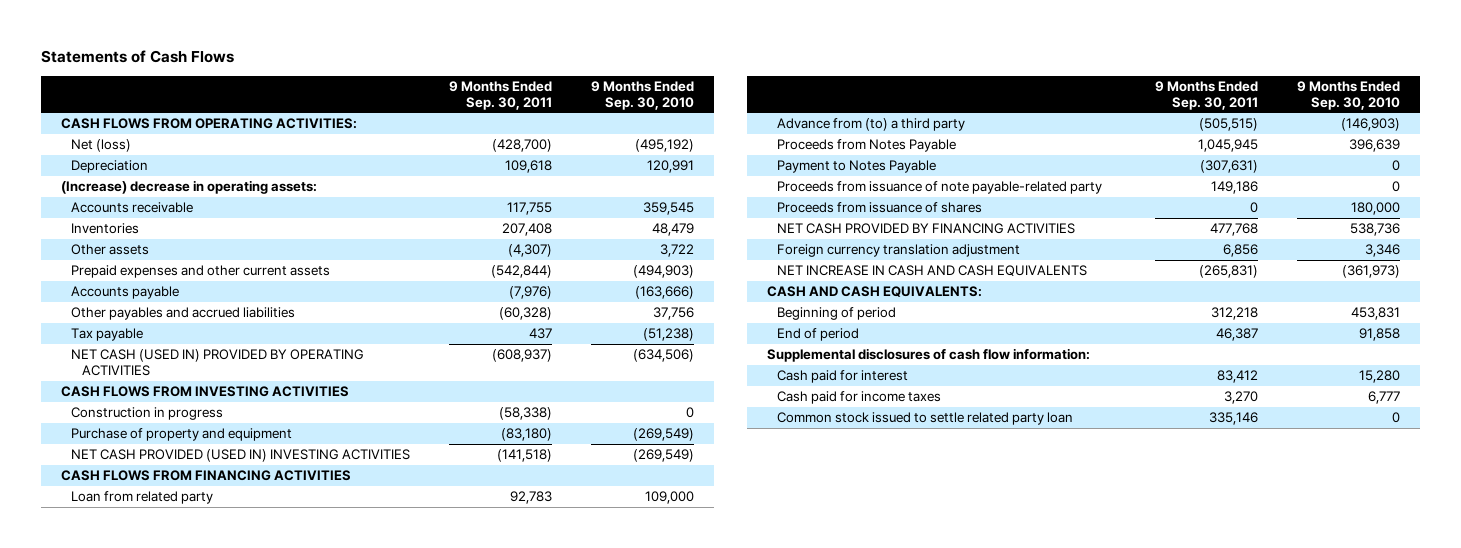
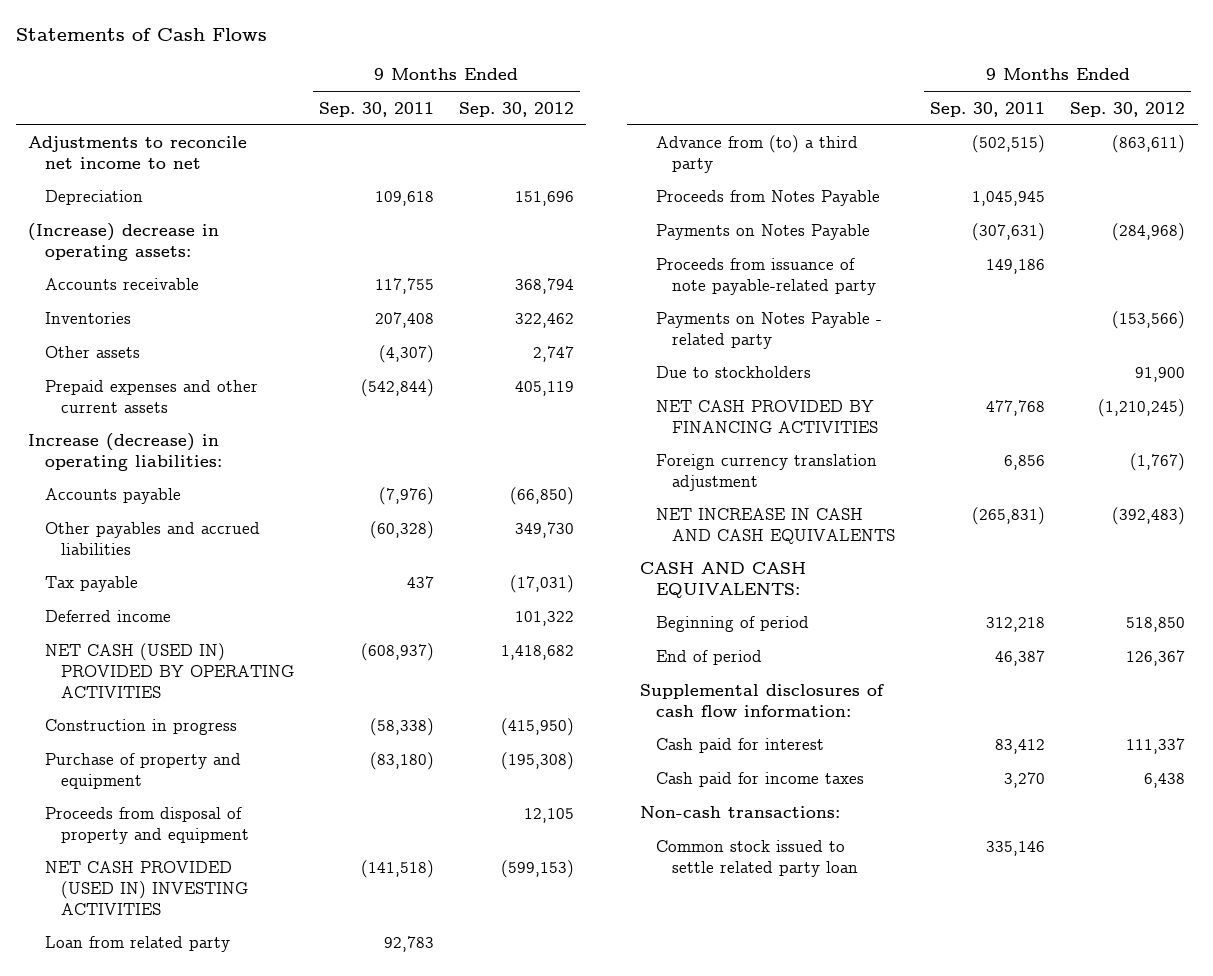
[591,80,695,110] 9 Months Ended Sep. 30, 2010 -> none
none -> [458,101,574,117] Sep. 30, 2012
[60,118,357,130] CASH FLOWS FROM OPERATING ACTIVITIES: -> none
[71,139,132,153] Net (loss) -> none
none -> [28,136,248,170] Adjustments to reconcile net income to net
none -> [28,433,222,472] Increase (decrease) in operating liabilities:
none -> [44,610,171,623] Deferred income
[60,386,349,398] CASH FLOWS FROM INVESTING ACTIVITIES -> none
none -> [44,807,249,845] Proceeds from disposal of property and equipment
[60,470,351,482] CASH FLOWS FROM FINANCING ACTIVITIES -> none
[1199,118,1259,132] (505,515) -> [972,135,1046,154] (502,515)
[777,160,937,174] Payment to Notes Payable -> [655,224,870,241] Payments on Notes Payable
[777,202,983,214] Proceeds from issuance of shares -> none
none -> [655,312,882,350] Payments on Notes Payable - related party
none -> [655,366,811,379] Due to stockholders
none -> [639,806,840,819] Non-cash transactions:

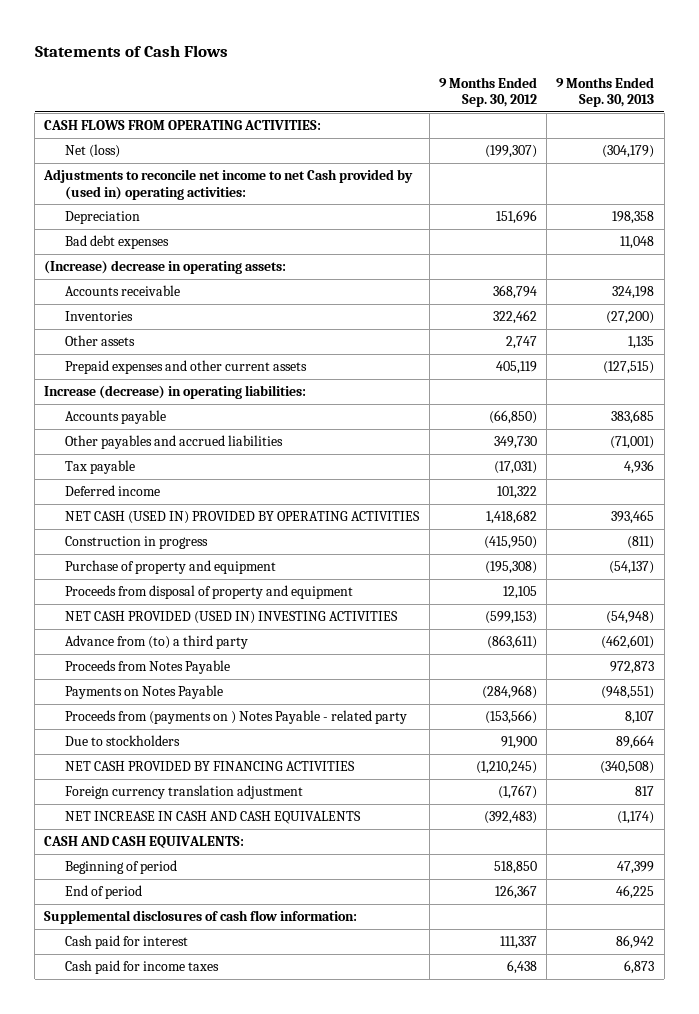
[318,101,434,117] Sep. 30, 2011 -> none
none -> [556,77,655,108] 9 Months Ended Sep. 30, 2013
none -> [44,120,322,131] CASH FLOWS FROM OPERATING ACTIVITIES:
none -> [65,144,121,159] Net (loss)
[28,136,248,170] Adjustments to reconcile net income to net -> [43,169,414,200] Adjustments to reconcile net income to net Cash provided by (used in) operating activities:
none -> [65,235,170,250] Bad debt expenses
[44,936,230,953] Loan from related party -> none
[655,258,877,296] Proceeds from issuance of note payable-related party -> none
[655,312,882,350] Payments on Notes Payable - related party -> [65,710,408,725] Proceeds from (payments on ) Notes Payable - related party
[639,806,840,819] Non-cash transactions: -> none
[655,840,859,878] Common stock issued to settle related party loan -> none

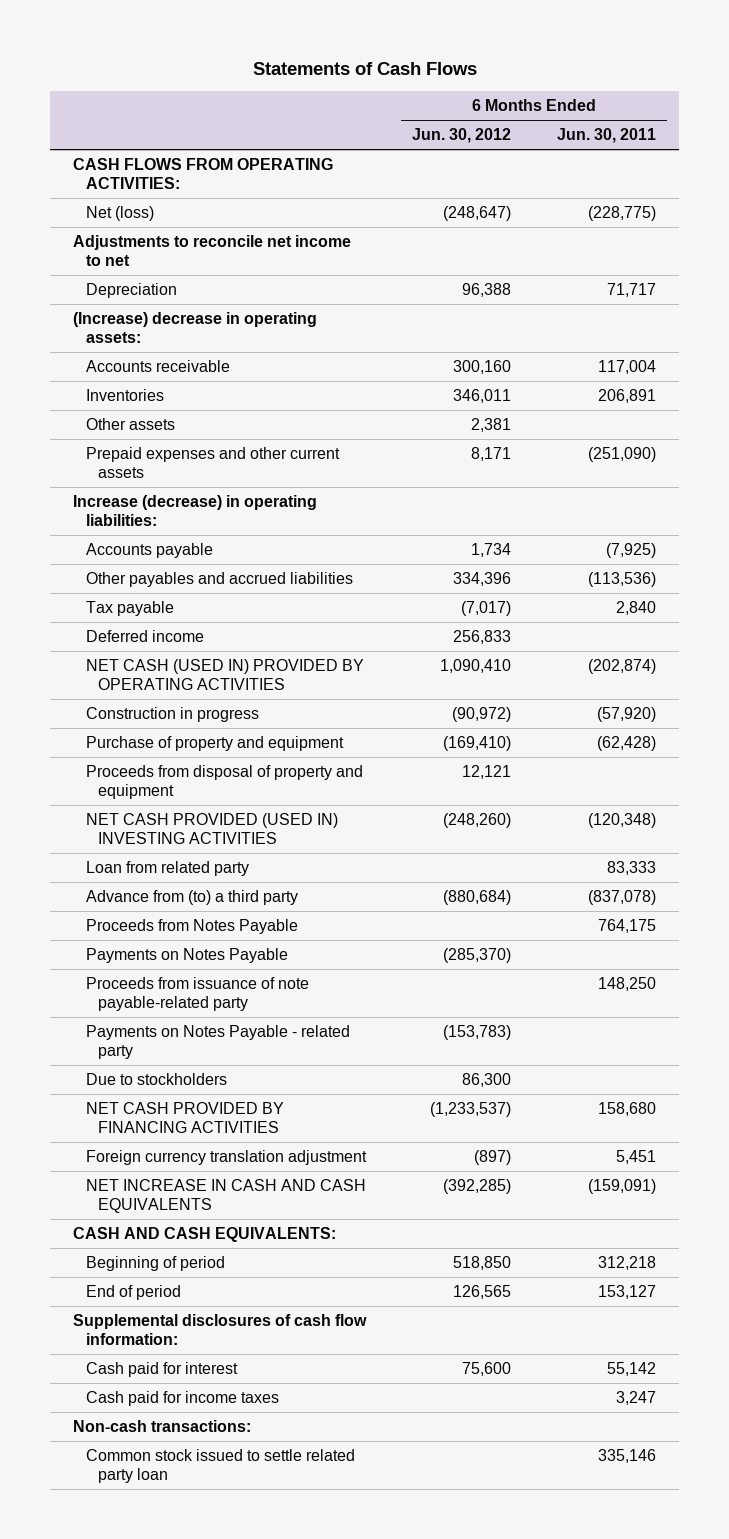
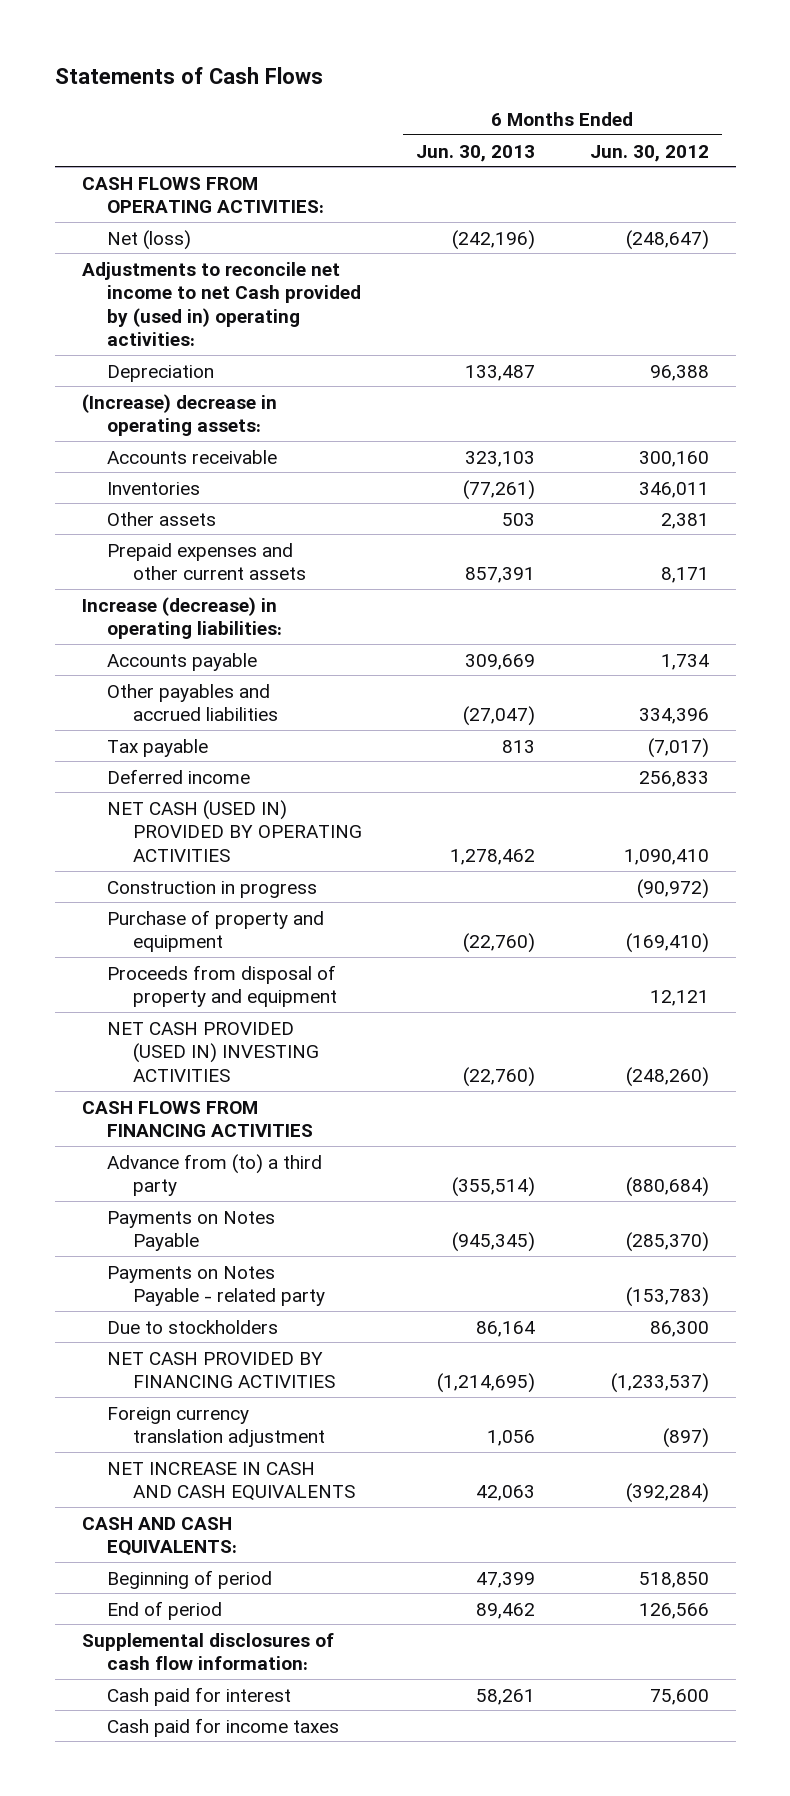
[556,128,656,144] Jun. 30, 2011 -> none
none -> [416,144,536,162] Jun. 30, 2013
[73,235,352,267] Adjustments to reconcile net income to net -> [81,261,362,347] Adjustments to reconcile net income to net Cash provided by (used in) operating activities:
[85,861,249,877] Loan from related party -> none
none -> [81,1100,314,1138] CASH FLOWS FROM FINANCING ACTIVITIES
[85,919,298,935] Proceeds from Notes Payable -> none
[85,977,309,1012] Proceeds from issuance of note payable-related party -> none
[443,1179,512,1195] (392,285) -> [625,1483,709,1504] (392,284)
[453,1285,512,1300] 126,565 -> [638,1602,709,1619] 126,566
[73,1420,252,1433] Non-cash transactions: -> none
[85,1449,355,1484] Common stock issued to settle related party loan -> none

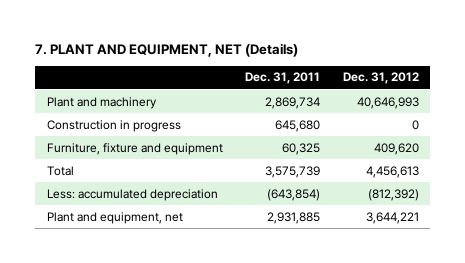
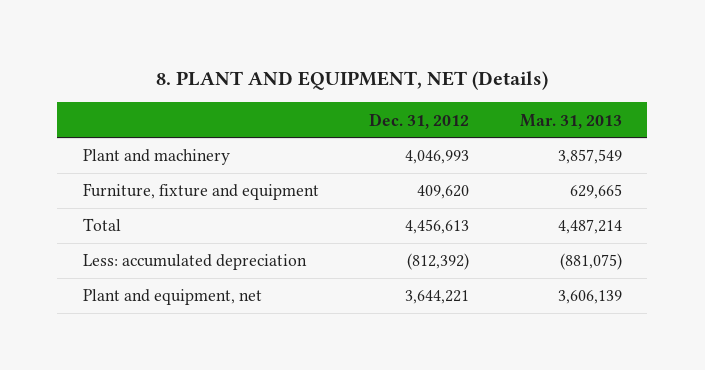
[35,42,299,57] 7. PLANT AND EQUIPMENT, NET (Details) -> [156,70,549,90] 8. PLANT AND EQUIPMENT, NET (Details)
[245,72,321,85] Dec. 31, 2011 -> none
none -> [519,113,622,129] Mar. 31, 2013
[46,119,181,132] Construction in progress -> none
[356,96,419,109] 40,646,993 -> [405,150,470,165] 4,046,993

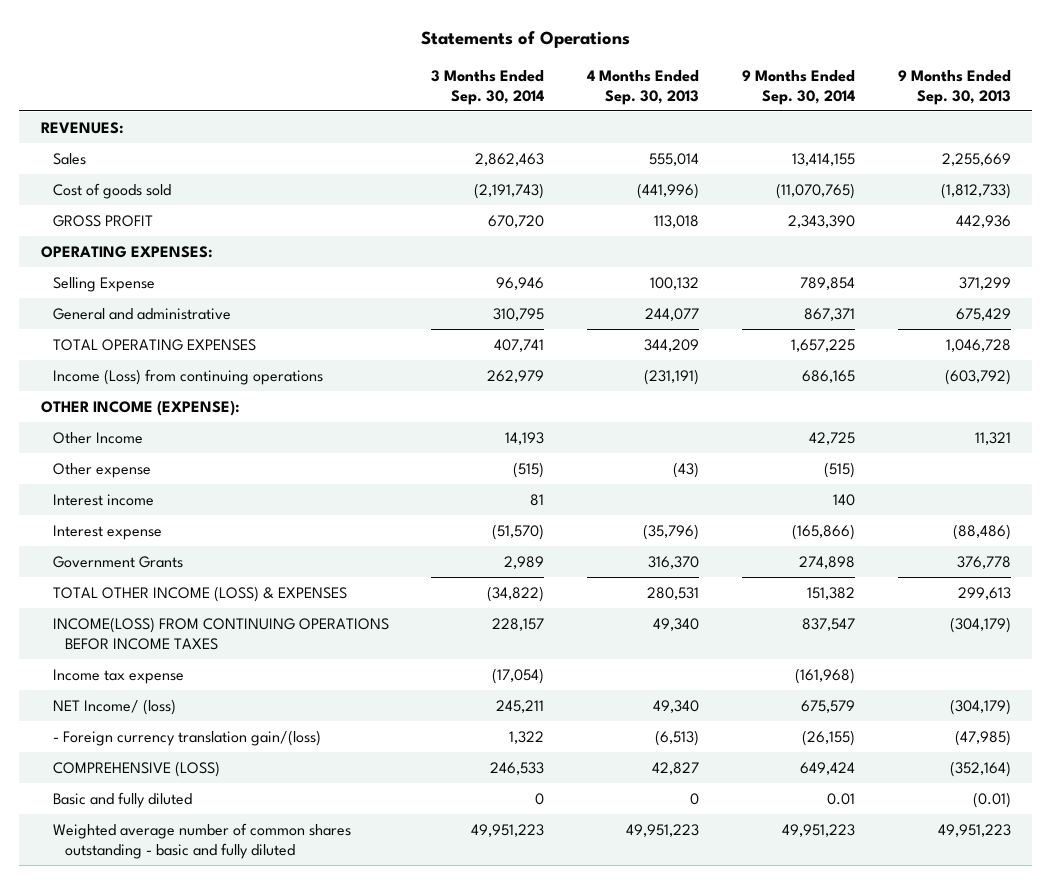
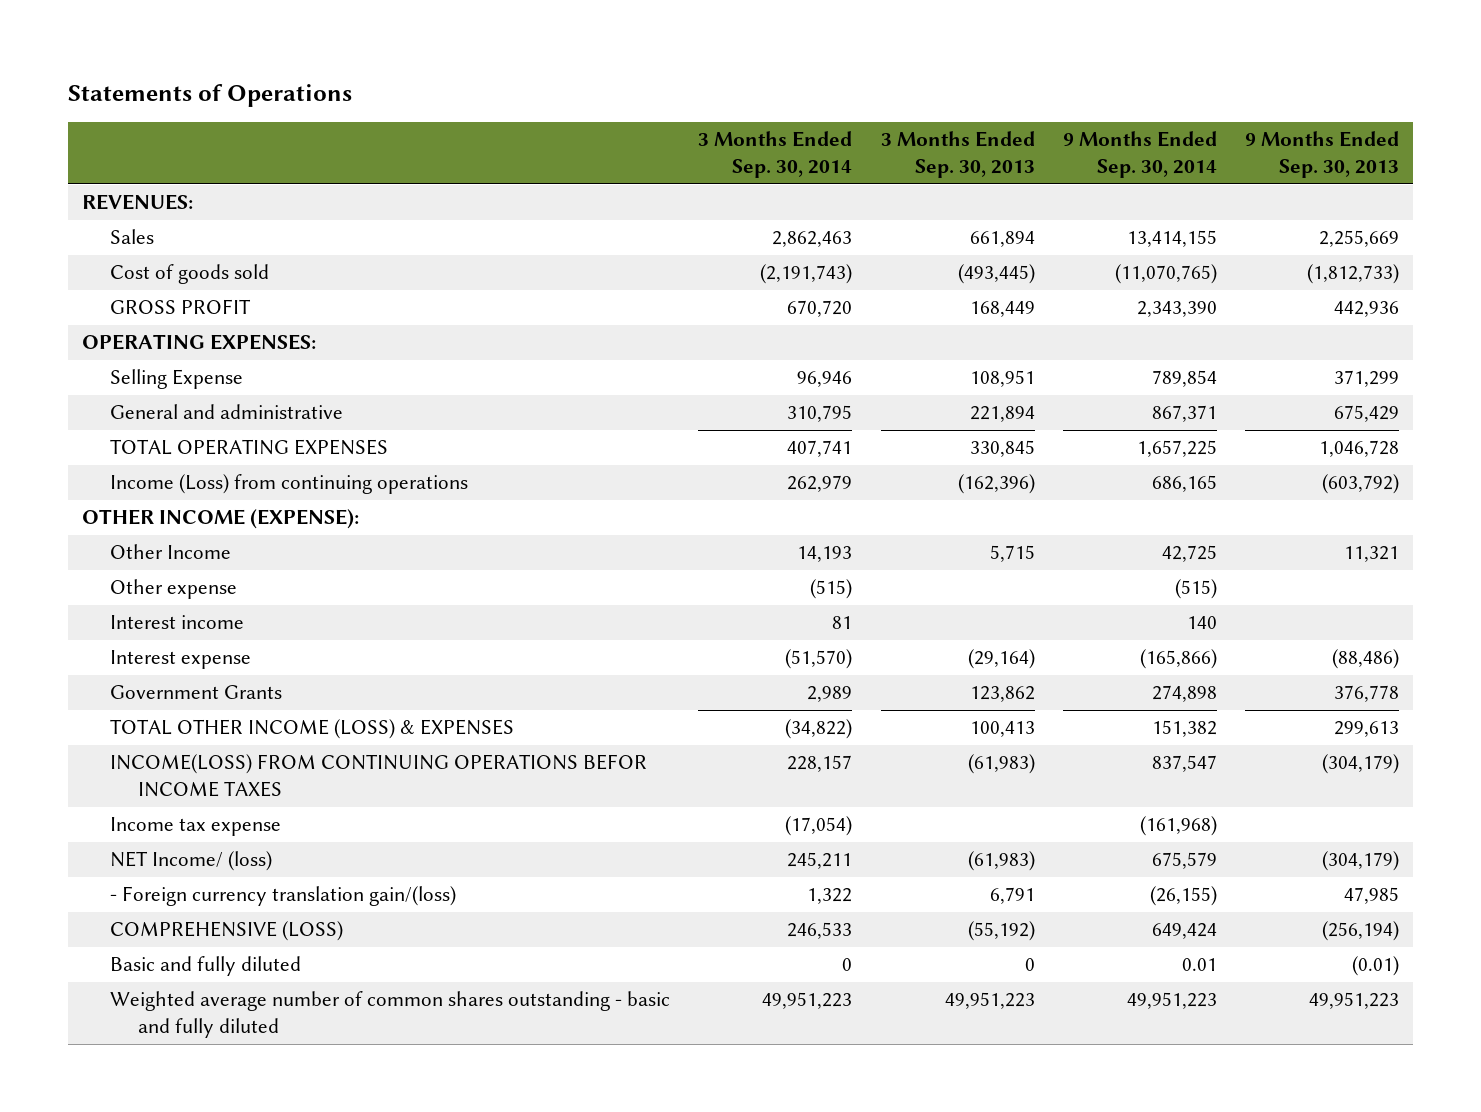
[587,69,700,105] 4 Months Ended Sep. 30, 2013 -> none
none -> [880,131,1035,179] 3 Months Ended Sep. 30, 2013
[954,729,1011,746] (47,985) -> [1344,887,1400,905] 47,985
[949,760,1011,777] (352,164) -> [1322,921,1400,942] (256,194)

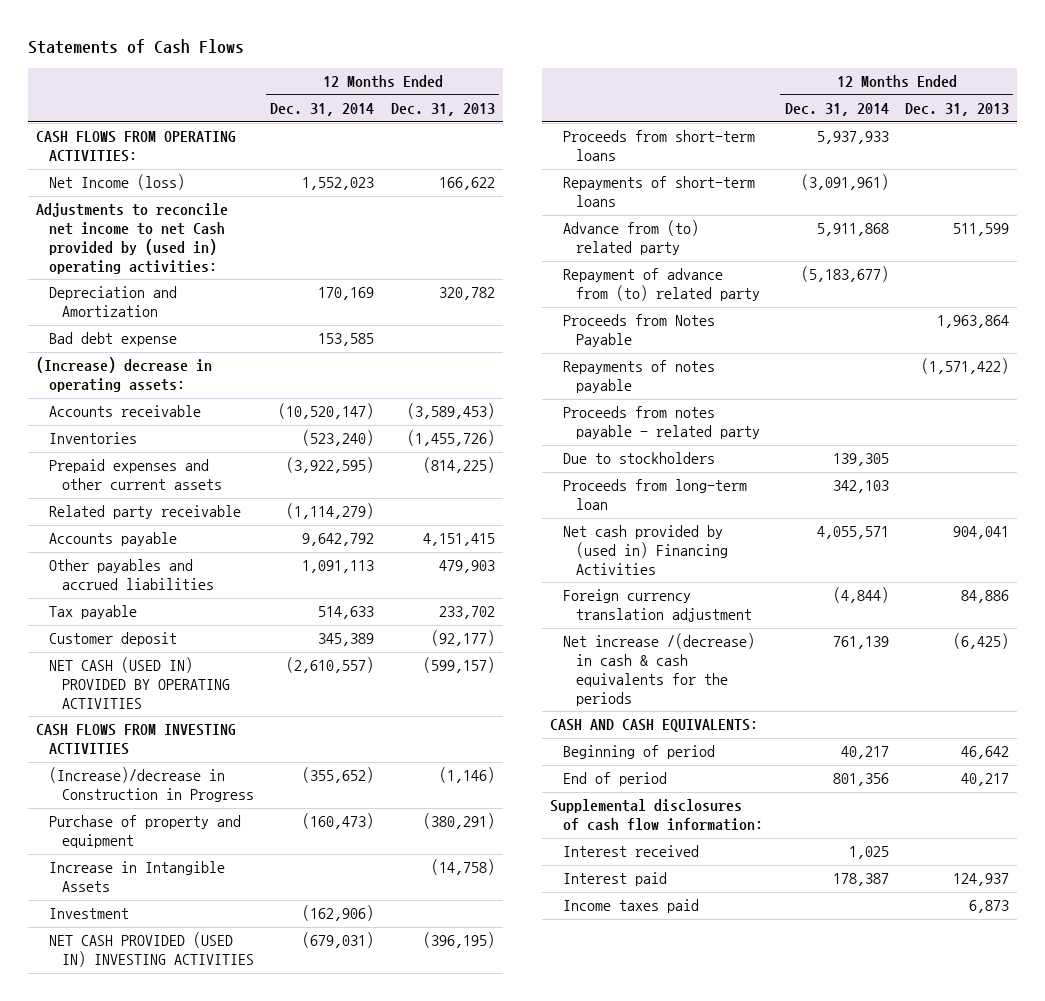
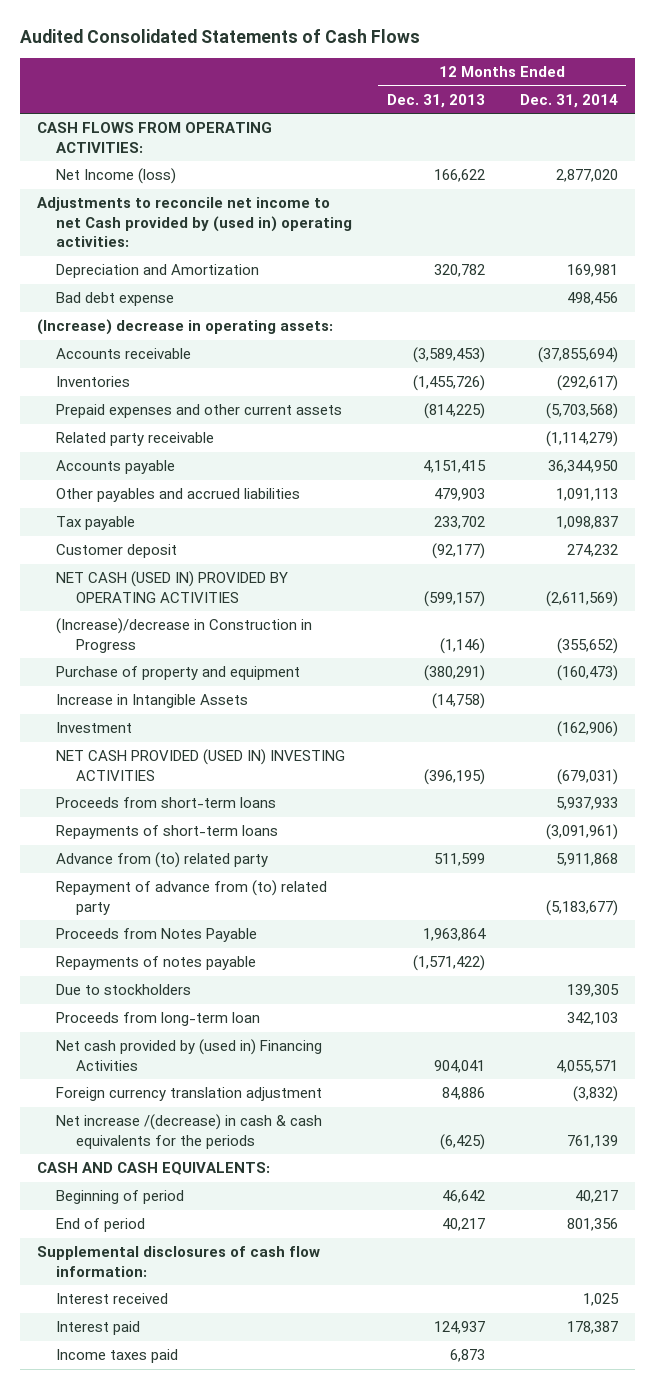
[28,39,245,55] Statements of Cash Flows -> [19,29,420,44] Audited Consolidated Statements of Cash Flows
[302,177,375,191] 1,552,023 -> [555,169,618,183] 2,877,020
[318,287,375,301] 170,169 -> [566,264,618,278] 169,981
[318,333,375,347] 153,585 -> [566,292,618,306] 498,456
[278,403,375,420] (10,520,147) -> [537,347,618,364] (37,855,694)
[302,430,375,447] (523,240) -> [556,375,618,392] (292,617)
[286,457,375,474] (3,922,595) -> [545,403,618,420] (5,703,568)
[302,533,375,547] 9,642,792 -> [547,460,618,474] 36,344,950
[36,724,237,756] CASH FLOWS FROM INVESTING ACTIVITIES -> none
[318,606,375,620] 514,633 -> [555,516,618,530] 1,098,837
[318,633,375,647] 345,389 -> [566,544,618,558] 274,232
[286,657,375,674] (2,610,557) -> [545,590,618,607] (2,611,569)
[563,406,761,440] Proceeds from notes payable - related party -> none
[832,587,889,604] (4,844) -> [572,1086,618,1103] (3,832)

